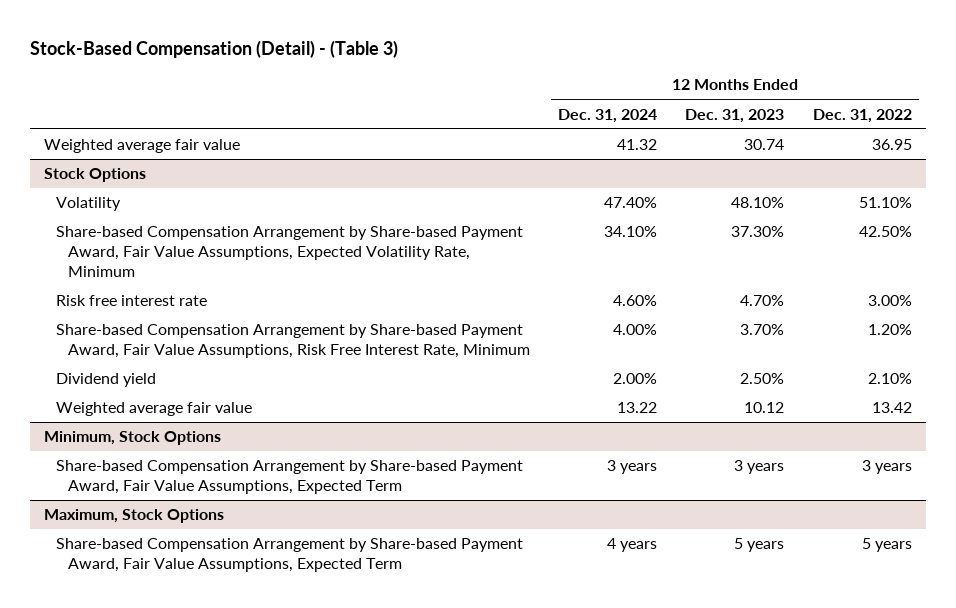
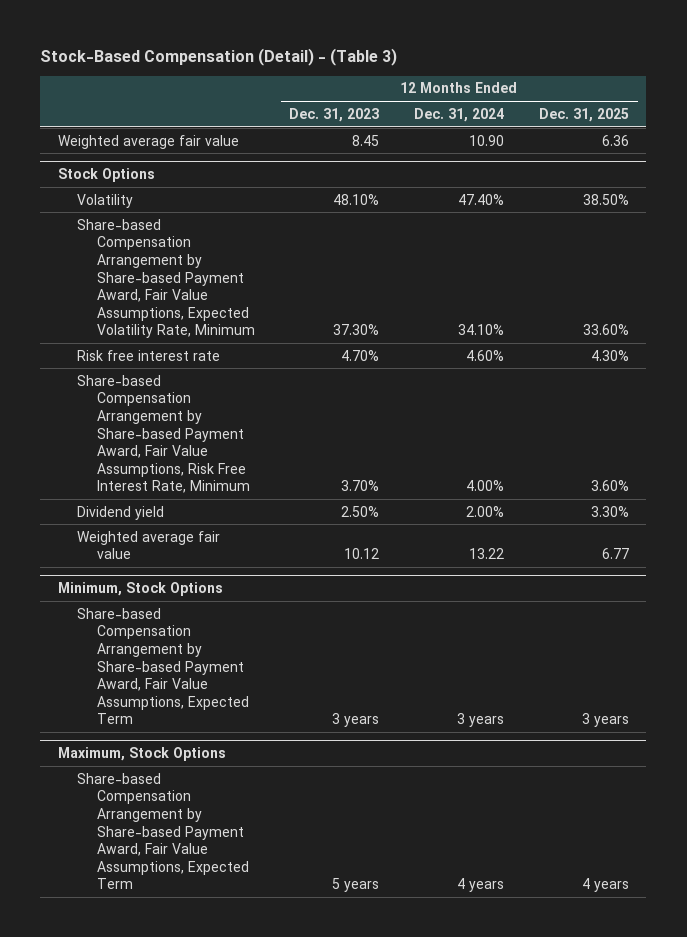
[812,108,912,123] Dec. 31, 2022 -> none
none -> [538,107,629,122] Dec. 31, 2025
[617,139,658,151] 41.32 -> [469,134,505,146] 10.90
[744,139,785,151] 30.74 -> [352,134,380,146] 8.45

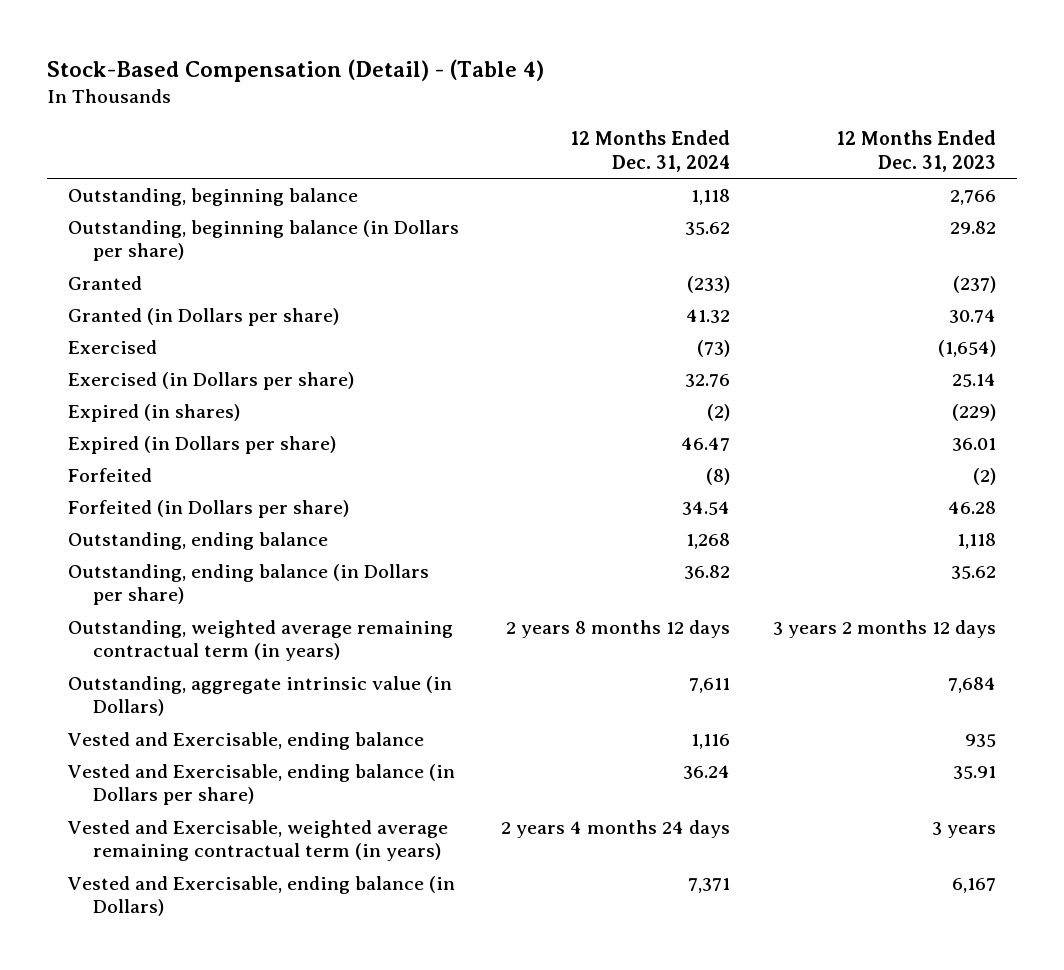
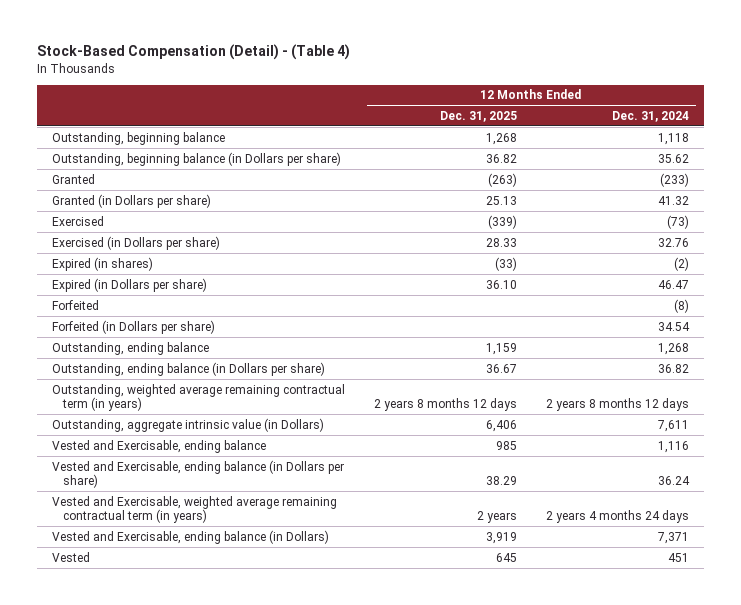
[835,130,996,173] 12 Months Ended Dec. 31, 2023 -> none
none -> [439,110,517,122] Dec. 31, 2025
none -> [51,551,90,562] Vested

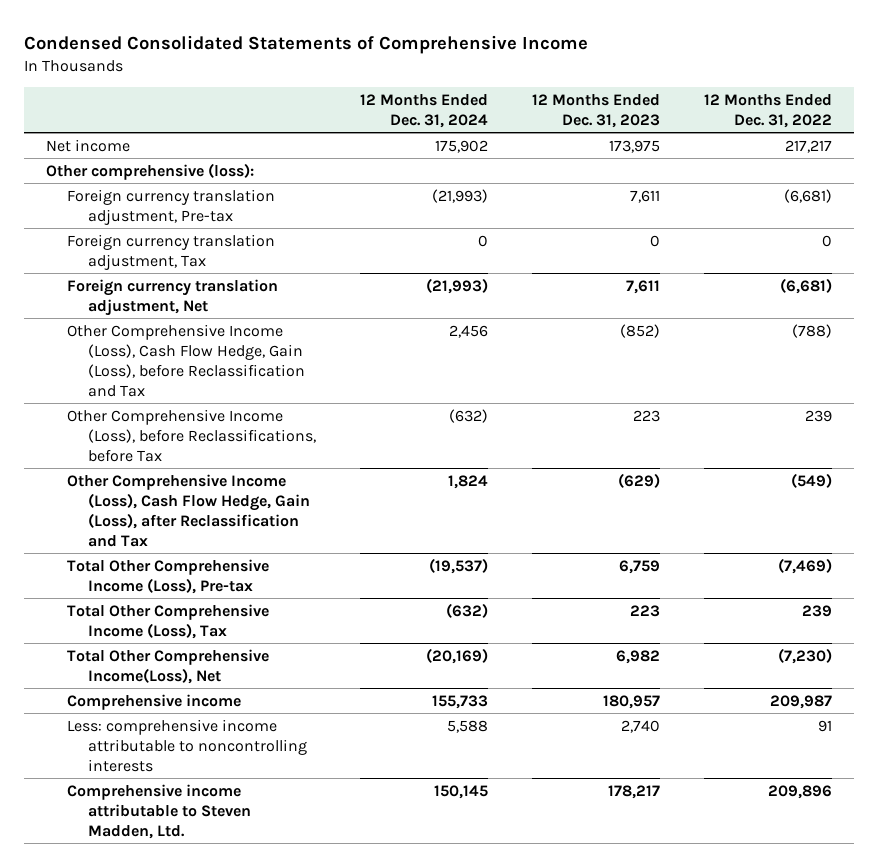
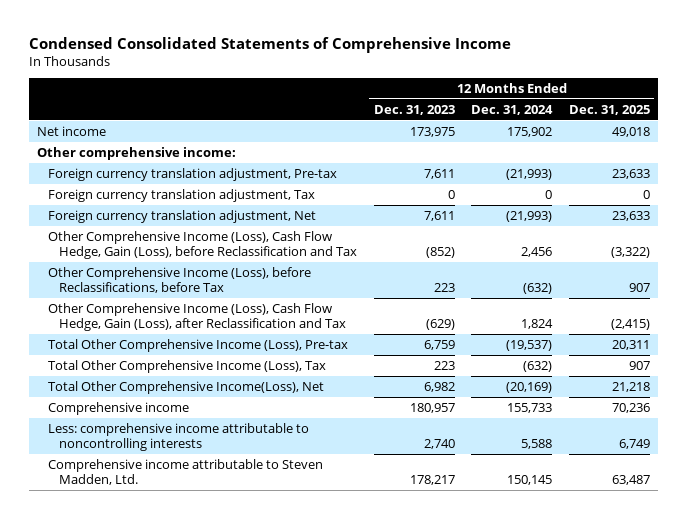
[703,93,832,128] 12 Months Ended Dec. 31, 2022 -> none
none -> [569,104,651,115] Dec. 31, 2025
[45,162,254,180] Other comprehensive (loss): -> [37,146,237,160] Other comprehensive income:

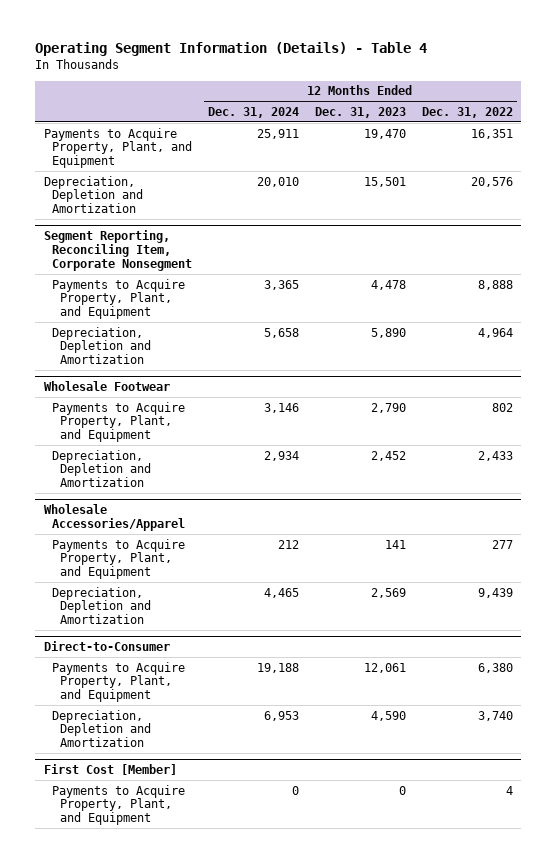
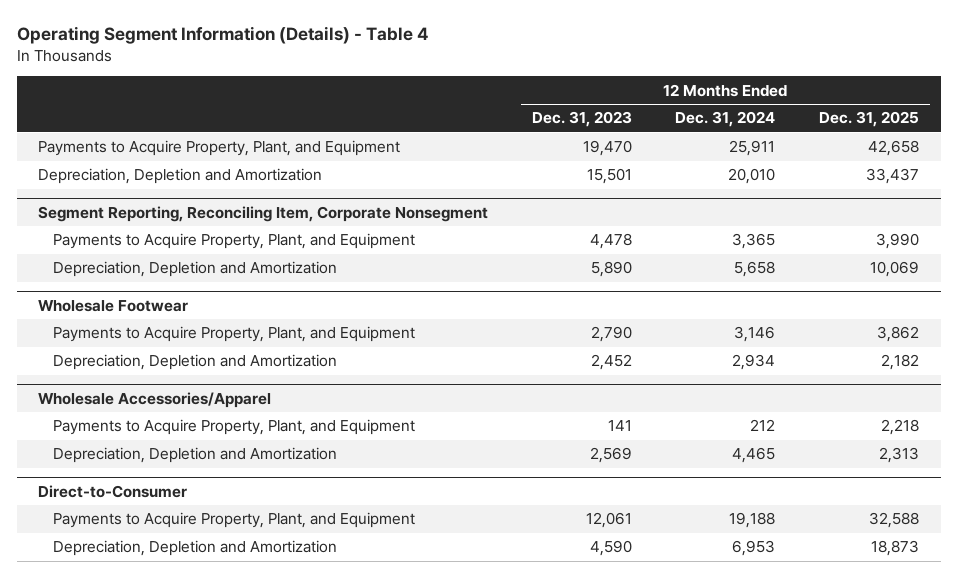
[422,106,514,118] Dec. 31, 2022 -> none
none -> [818,111,919,128] Dec. 31, 2025
[43,764,177,776] First Cost [Member] -> none
[51,784,185,825] Payments to Acquire Property, Plant, and Equipment -> none

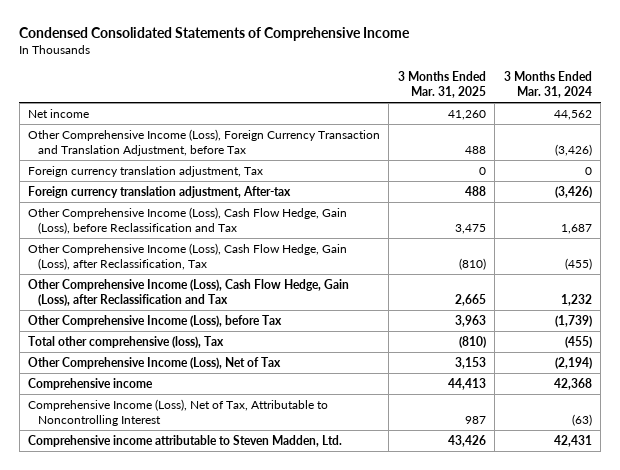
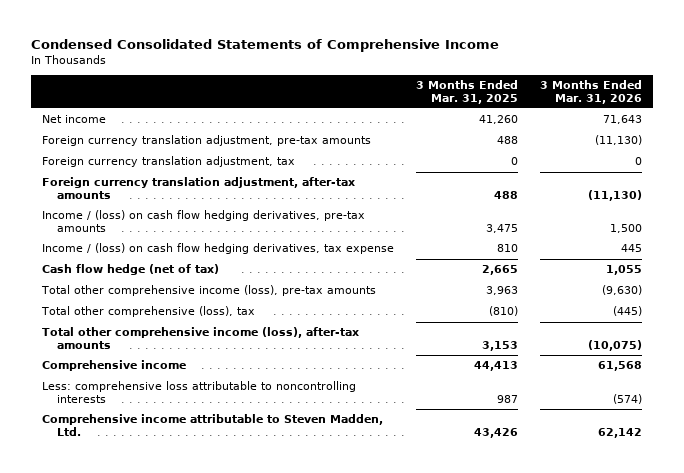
[503,70,592,98] 3 Months Ended Mar. 31, 2024 -> none
none -> [539,79,642,104] 3 Months Ended Mar. 31, 2026
[27,128,380,157] Other Comprehensive Income (Loss), Foreign Currency Transaction and Translation Adjustment, before Tax -> [42,135,372,147] Foreign currency translation adjustment, pre-tax amounts
[27,165,263,177] Foreign currency translation adjustment, Tax -> [42,156,296,168] Foreign currency translation adjustment, tax
[27,185,291,198] Foreign currency translation adjustment, After-tax -> [42,177,356,200] Foreign currency translation adjustment, after-tax amounts
[27,206,347,235] Other Comprehensive Income (Loss), Cash Flow Hedge, Gain (Loss), before Reclassification and Tax -> [42,210,366,233] Income / (loss) on cash flow hedging derivatives, pre-tax amounts
[27,242,347,271] Other Comprehensive Income (Loss), Cash Flow Hedge, Gain (Loss), after Reclassification, Tax -> [42,243,395,255] Income / (loss) on cash flow hedging derivatives, tax expense
[458,258,486,271] (810) -> [497,244,519,253] 810
[27,278,349,307] Other Comprehensive Income (Loss), Cash Flow Hedge, Gain (Loss), after Reclassification and Tax -> [42,264,220,276] Cash flow hedge (net of tax)
[27,314,282,327] Other Comprehensive Income (Loss), before Tax -> [41,285,377,297] Total other comprehensive income (loss), pre-tax amounts
[27,335,224,348] Total other comprehensive (loss), Tax -> [41,306,256,318] Total other comprehensive (loss), tax
[27,356,281,369] Other Comprehensive Income (Loss), Net of Tax -> [42,327,360,350] Total other comprehensive income (loss), after-tax amounts
[27,398,328,427] Comprehensive Income (Loss), Net of Tax, Attributable to Noncontrolling Interest -> [42,381,357,404] Less: comprehensive loss attributable to noncontrolling interests

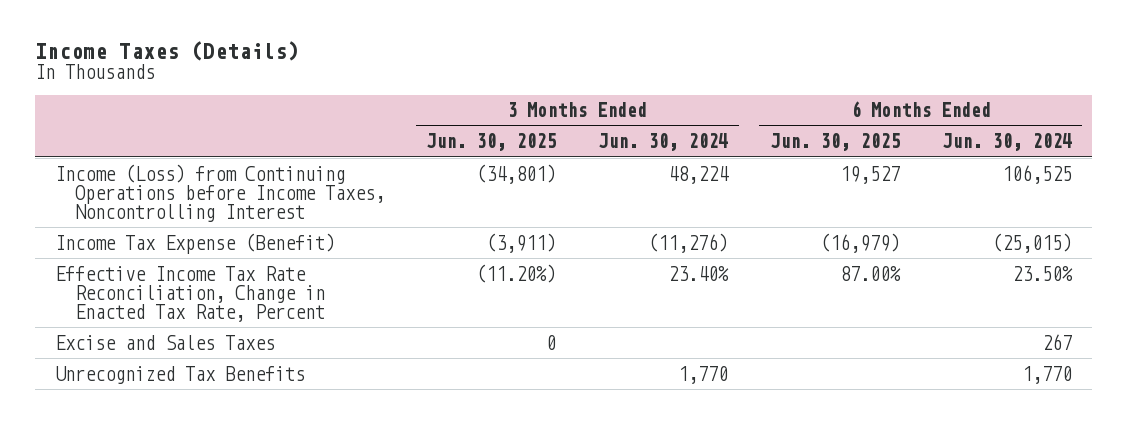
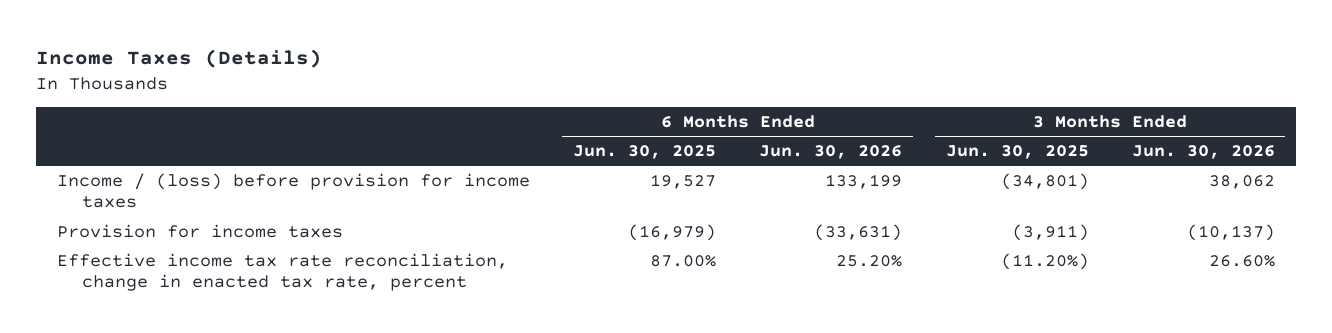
[598,133,729,152] Jun. 30, 2024 -> none
[941,133,1072,152] Jun. 30, 2024 -> none
none -> [759,145,903,160] Jun. 30, 2026
none -> [1131,145,1275,160] Jun. 30, 2026
[55,334,276,350] Excise and Sales Taxes -> none
[55,365,306,384] Unrecognized Tax Benefits -> none
[55,163,385,222] Income (Loss) from Continuing Operations before Income Taxes, Noncontrolling Interest -> [57,172,531,209] Income / (loss) before provision for income taxes
[55,232,336,254] Income Tax Expense (Benefit) -> [57,223,344,238] Provision for income taxes
[55,265,325,322] Effective Income Tax Rate Reconciliation, Change in Enacted Tax Rate, Percent -> [57,252,509,292] Effective income tax rate reconciliation, change in enacted tax rate, percent

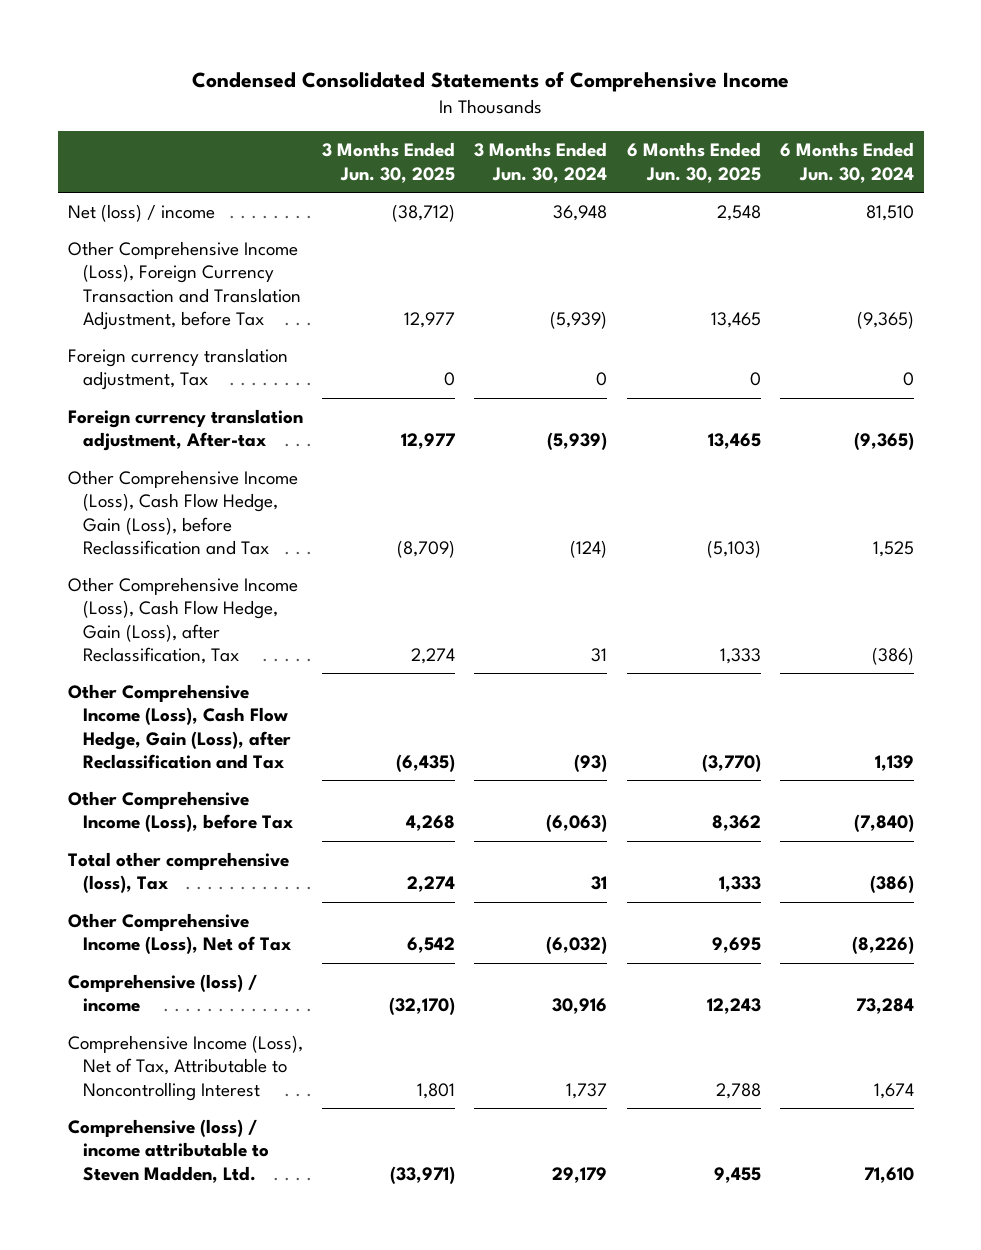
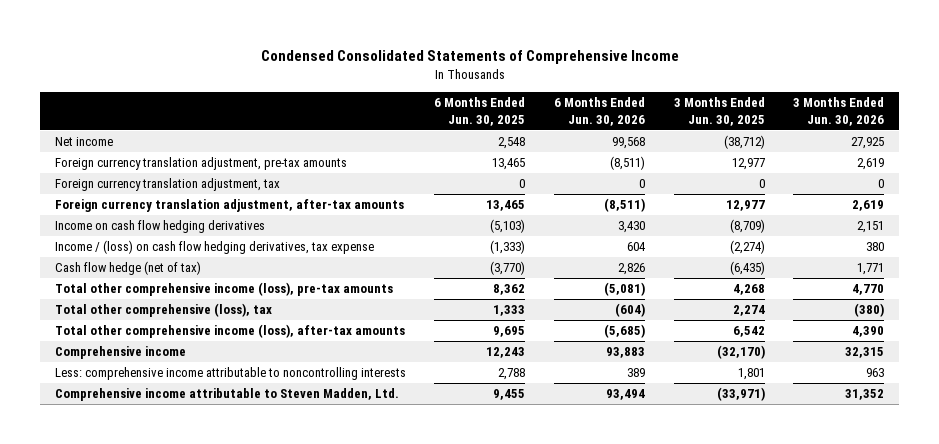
[474,142,608,183] 3 Months Ended Jun. 30, 2024 -> none
[779,142,914,183] 6 Months Ended Jun. 30, 2024 -> none
none -> [554,97,646,127] 6 Months Ended Jun. 30, 2026
none -> [793,97,885,127] 3 Months Ended Jun. 30, 2026
[67,203,215,222] Net (loss) / income -> [54,137,113,147] Net income
[67,240,302,330] Other Comprehensive Income (Loss), Foreign Currency Transaction and Translation Adjustment, before Tax -> [54,157,347,171] Foreign currency translation adjustment, pre-tax amounts
[67,347,288,391] Foreign currency translation adjustment, Tax -> [54,178,280,192] Foreign currency translation adjustment, tax
[67,408,303,452] Foreign currency translation adjustment, After-tax -> [54,199,404,213] Foreign currency translation adjustment, after-tax amounts
[67,469,298,555] Other Comprehensive Income (Loss), Cash Flow Hedge, Gain (Loss), before Reclassification and Tax -> [54,220,265,234] Income on cash flow hedging derivatives
[67,576,298,664] Other Comprehensive Income (Loss), Cash Flow Hedge, Gain (Loss), after Reclassification, Tax -> [54,240,374,255] Income / (loss) on cash flow hedging derivatives, tax expense
[410,647,455,664] 2,274 -> [729,240,765,255] (2,274)
[719,647,761,664] 1,333 -> [490,240,526,255] (1,333)
[67,683,292,769] Other Comprehensive Income (Loss), Cash Flow Hedge, Gain (Loss), after Reclassification and Tax -> [54,261,201,276] Cash flow hedge (net of tax)
[67,790,294,833] Other Comprehensive Income (Loss), before Tax -> [54,282,393,297] Total other comprehensive income (loss), pre-tax amounts
[67,851,289,894] Total other comprehensive (loss), Tax -> [54,303,272,318] Total other comprehensive (loss), tax
[67,912,292,955] Other Comprehensive Income (Loss), Net of Tax -> [54,324,405,339] Total other comprehensive income (loss), after-tax amounts
[67,973,257,1013] Comprehensive (loss) / income -> [54,346,186,360] Comprehensive income
[67,1034,303,1101] Comprehensive Income (Loss), Net of Tax, Attributable to Noncontrolling Interest -> [54,367,406,381] Less: comprehensive income attributable to noncontrolling interests
[67,1118,270,1183] Comprehensive (loss) / income attributable to Steven Madden, Ltd. -> [54,388,399,402] Comprehensive income attributable to Steven Madden, Ltd.

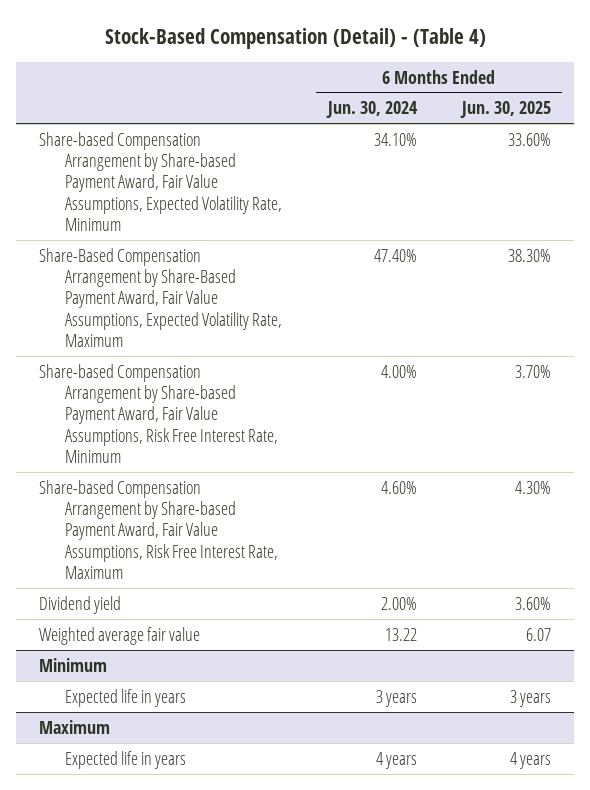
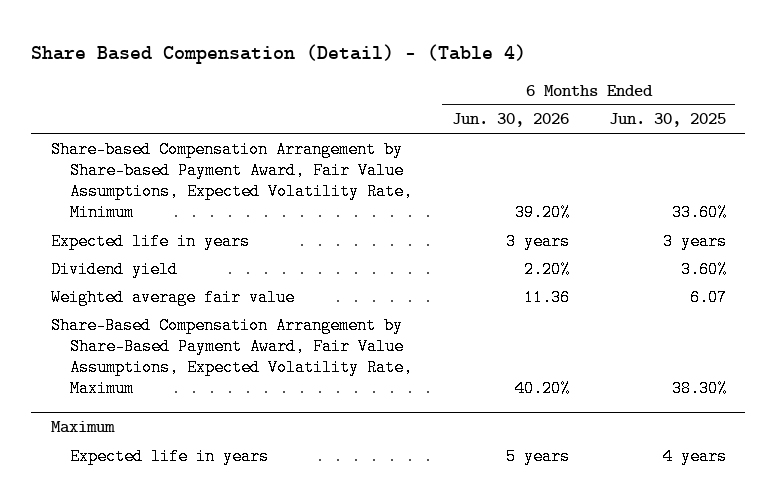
[104,28,486,50] Stock-Based Compensation (Detail) - (Table 4) -> [31,43,527,64] Share Based Compensation (Detail) - (Table 4)
[325,101,418,119] Jun. 30, 2024 -> none
none -> [451,113,569,128] Jun. 30, 2026
[38,363,279,463] Share-based Compensation Arrangement by Share-based Payment Award, Fair Value Assumptions, Risk Free Interest Rate, Minimum -> none
[38,479,279,579] Share-based Compensation Arrangement by Share-based Payment Award, Fair Value Assumptions, Risk Free Interest Rate, Maximum -> none
none -> [51,232,251,250] Expected life in years
[38,657,107,672] Minimum -> none
[65,688,187,707] Expected life in years -> none
[38,247,283,347] Share-Based Compensation Arrangement by Share-Based Payment Award, Fair Value Assumptions, Expected Volatility Rate, Maximum -> [51,316,413,397] Share-Based Compensation Arrangement by Share-Based Payment Award, Fair Value Assumptions, Expected Volatility Rate, Maximum

